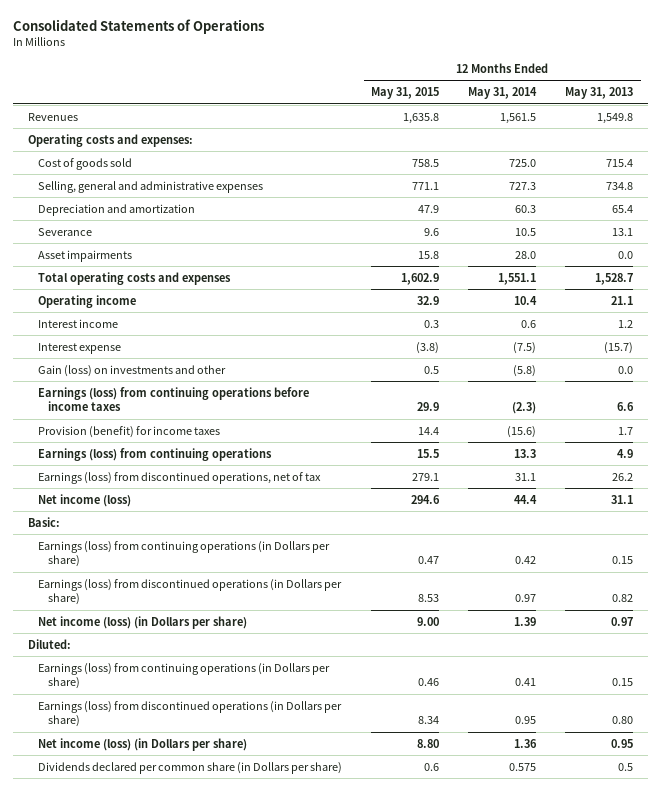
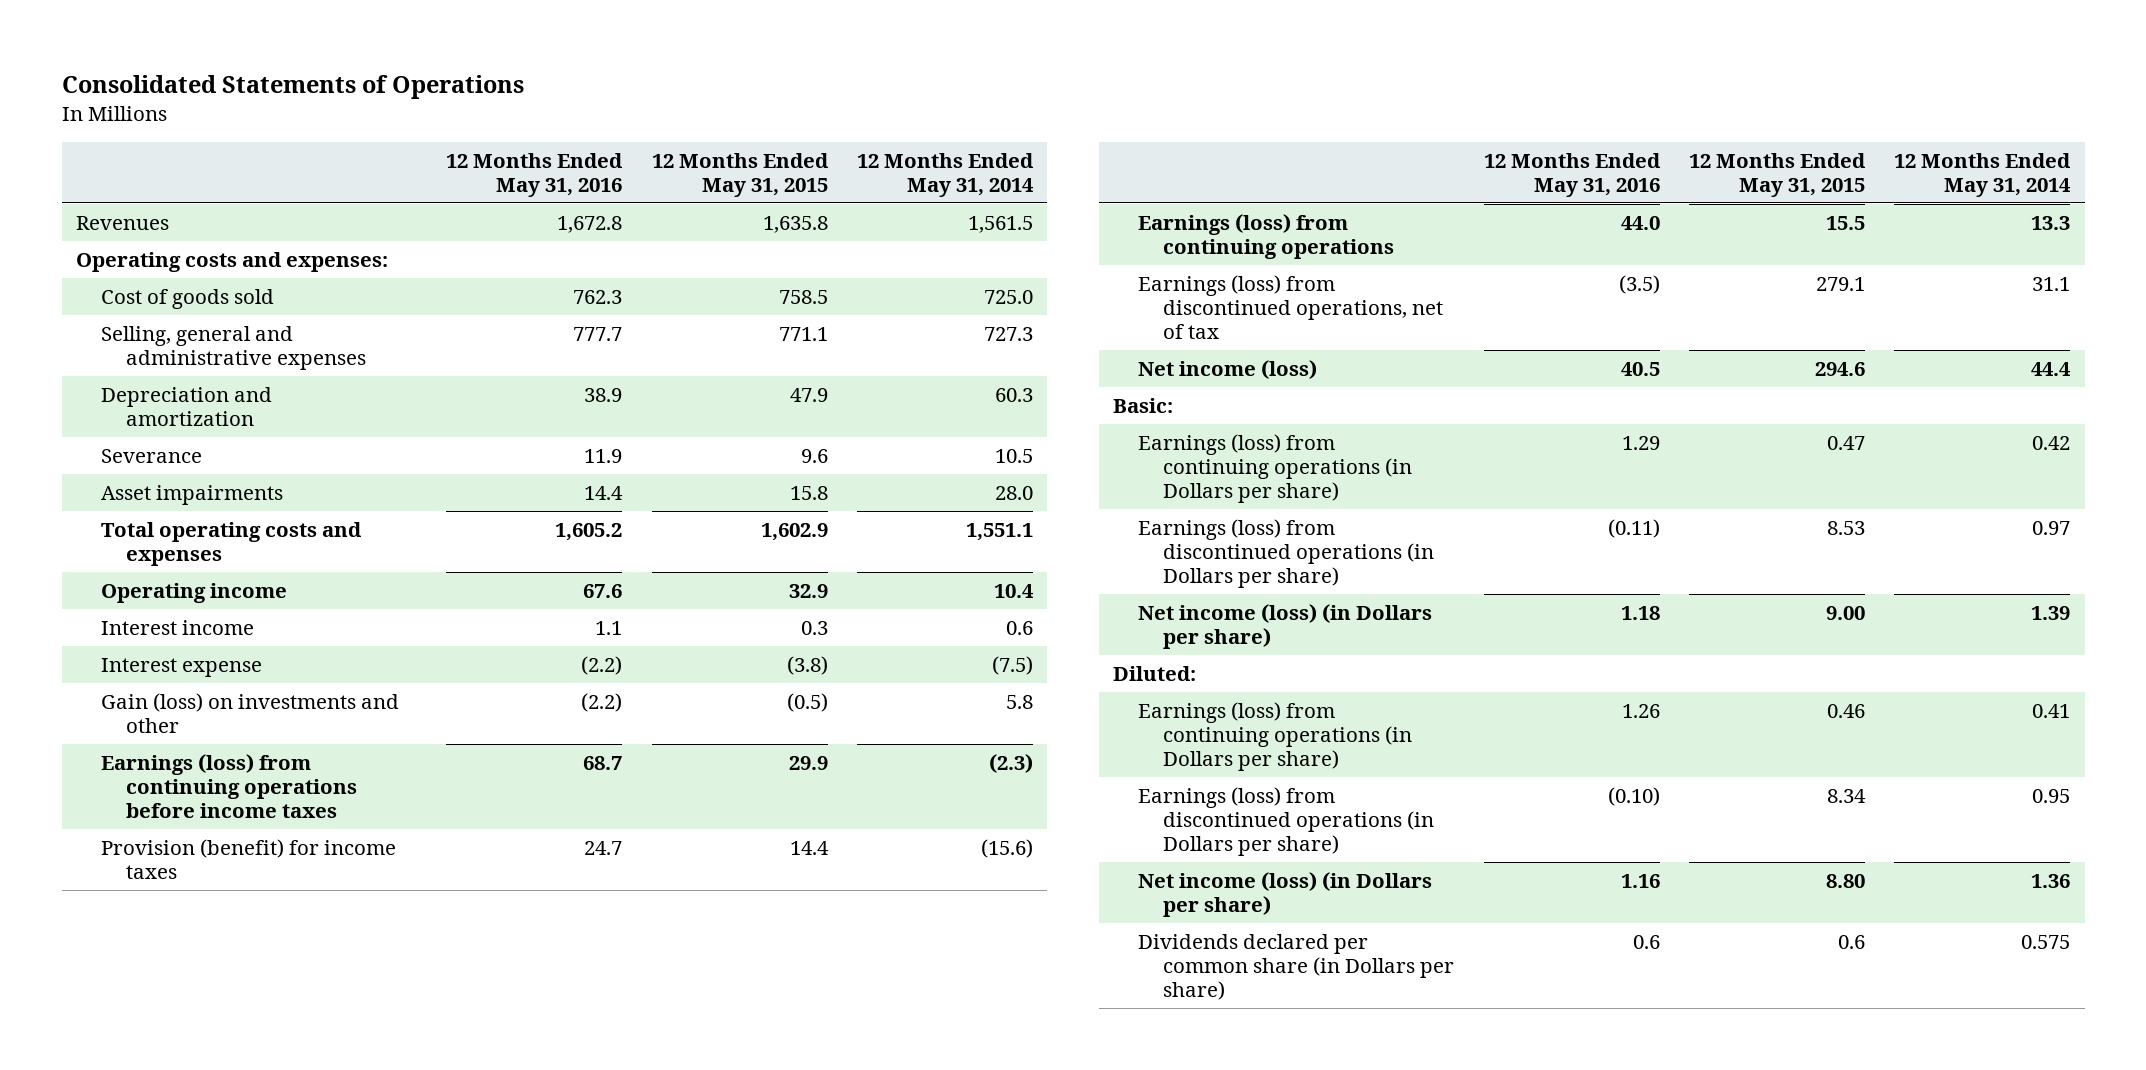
[565,87,634,100] May 31, 2013 -> none
none -> [446,152,624,197] 12 Months Ended May 31, 2016
[424,365,440,374] 0.5 -> [786,692,828,712] (0.5)
[513,364,537,377] (5.8) -> [1005,694,1033,709] 5.8

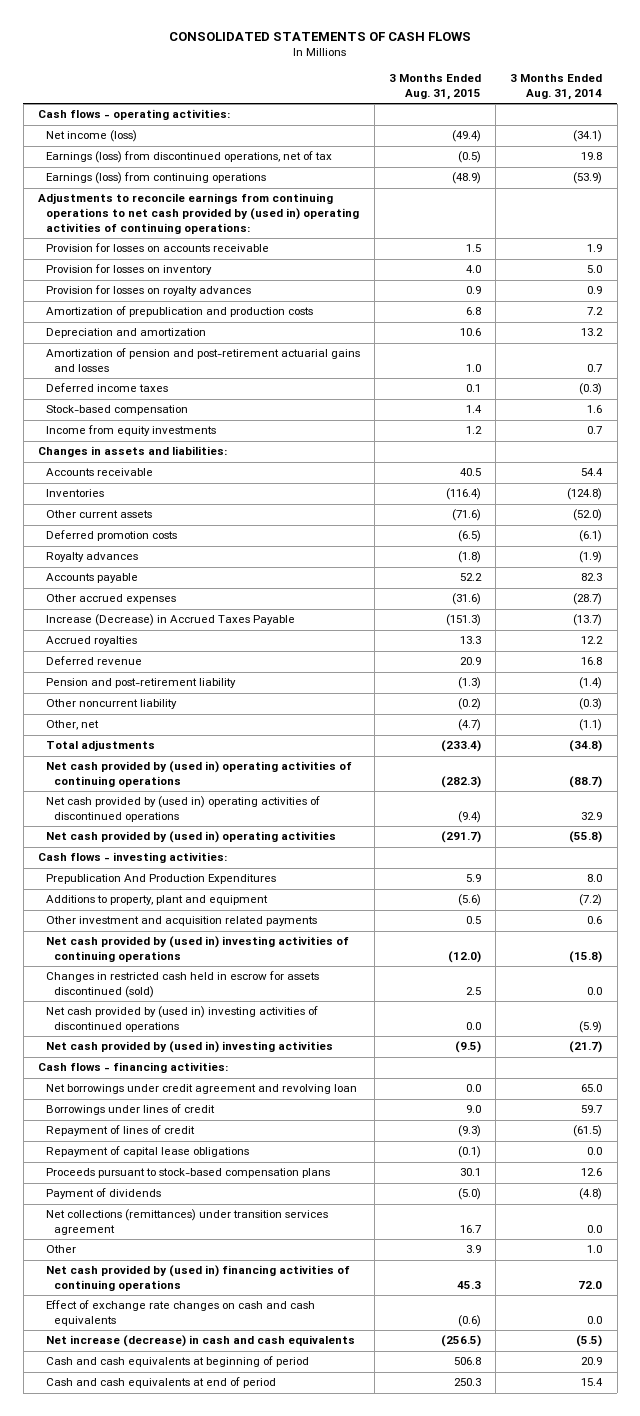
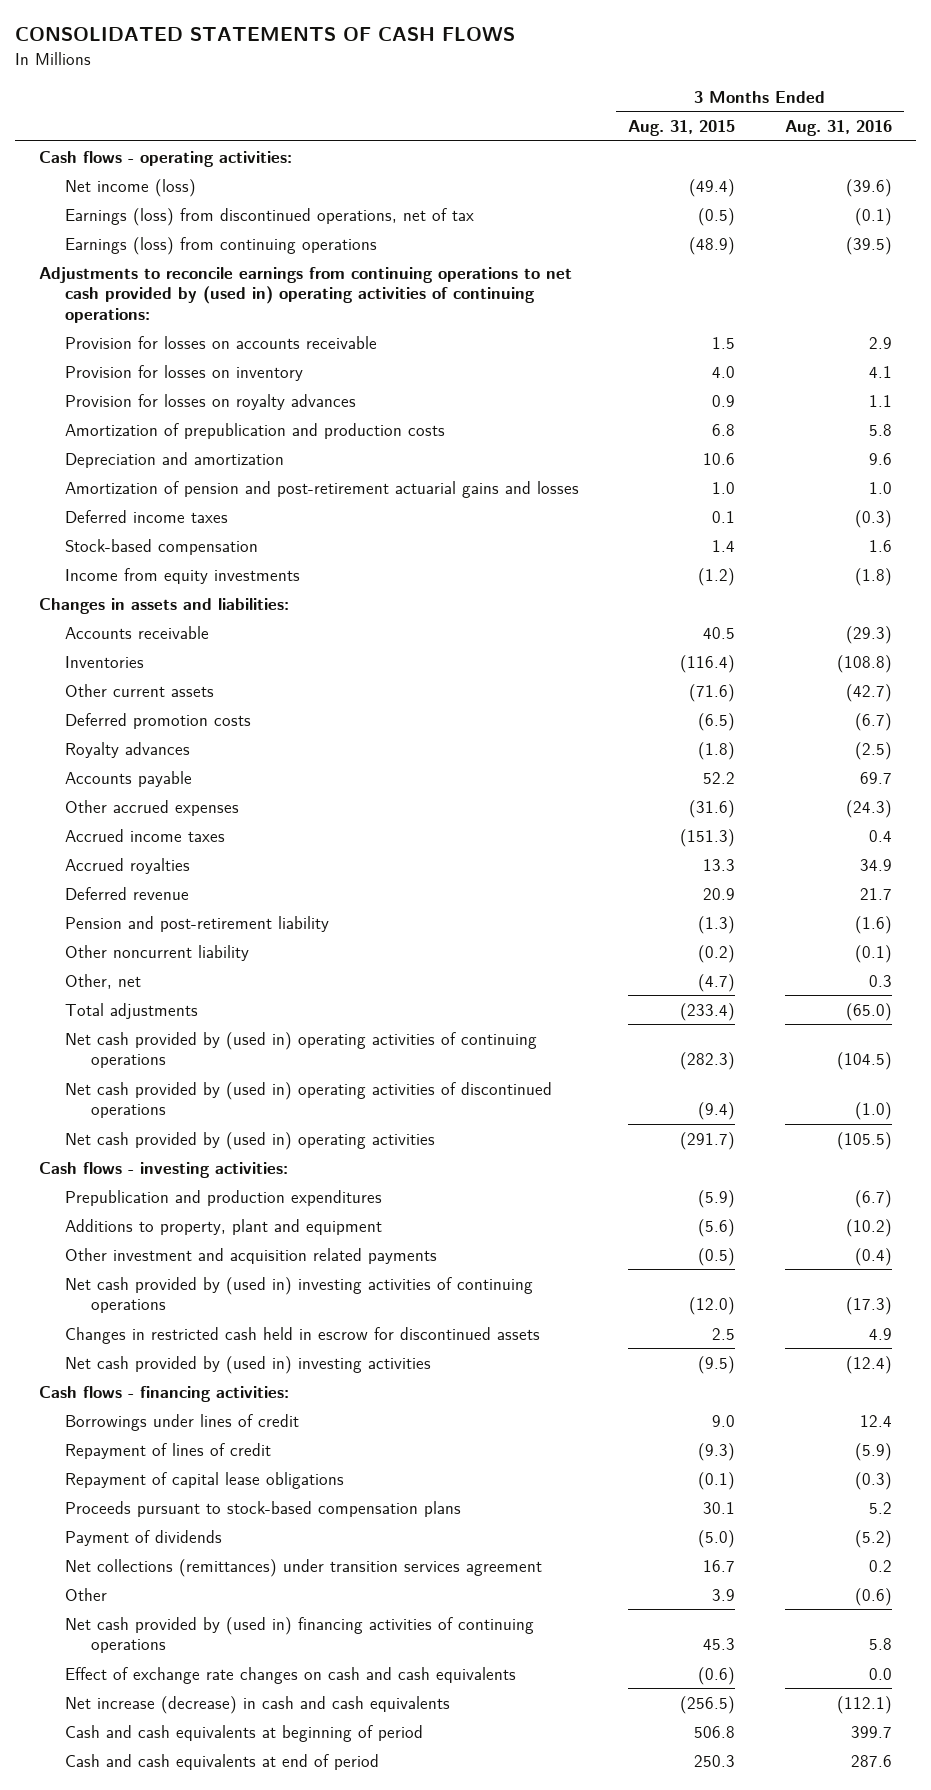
[510,73,603,100] 3 Months Ended Aug. 31, 2014 -> none
none -> [784,119,892,136] Aug. 31, 2016
[466,426,483,435] 1.2 -> [698,567,736,586] (1.2)
[45,614,295,627] Increase (Decrease) in Accrued Taxes Payable -> [65,828,226,842] Accrued income taxes
[45,874,276,885] Prepublication And Production Expenditures -> [65,1189,383,1206] Prepublication and production expenditures
[466,874,482,883] 5.9 -> [698,1189,736,1208] (5.9)
[466,916,482,925] 0.5 -> [698,1247,736,1266] (0.5)
[45,1006,318,1033] Net cash provided by (used in) investing activities of discontinued operations -> none
[45,971,319,999] Changes in restricted cash held in escrow for assets discontinued (sold) -> [65,1326,541,1344] Changes in restricted cash held in escrow for discontinued assets
[45,1084,357,1095] Net borrowings under credit agreement and revolving loan -> none

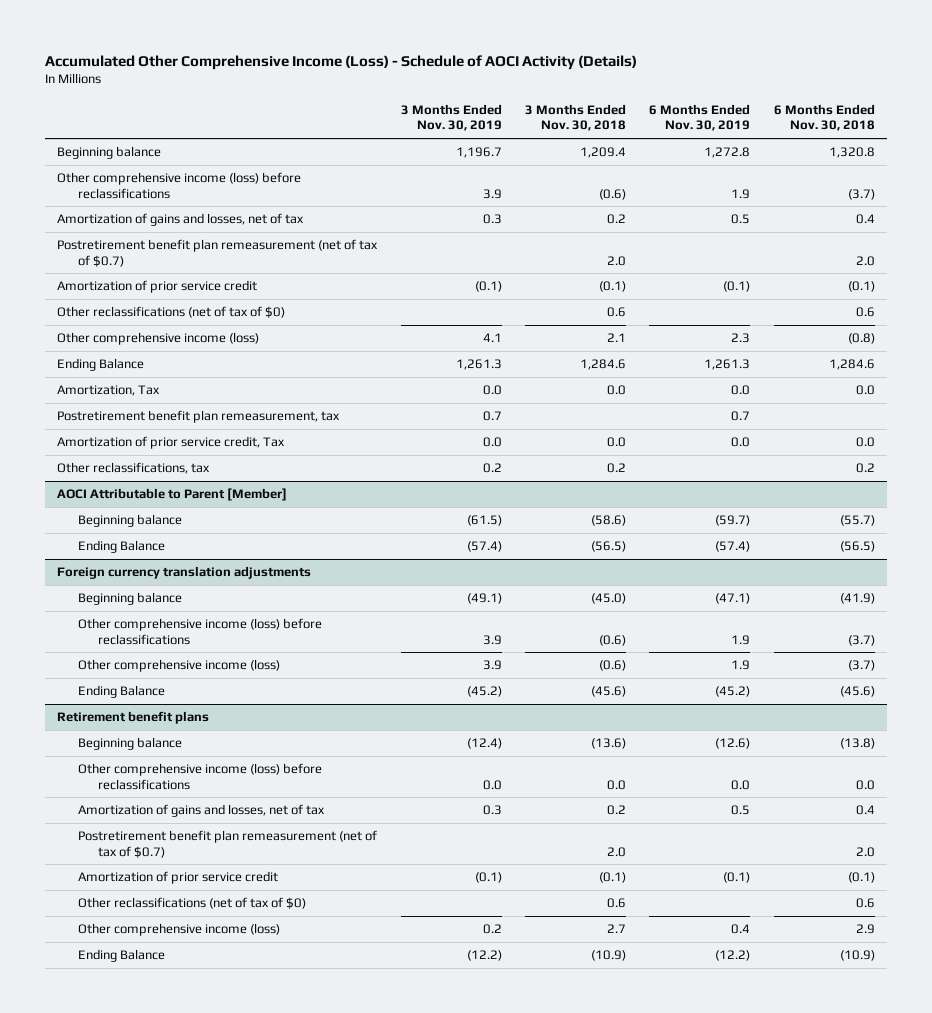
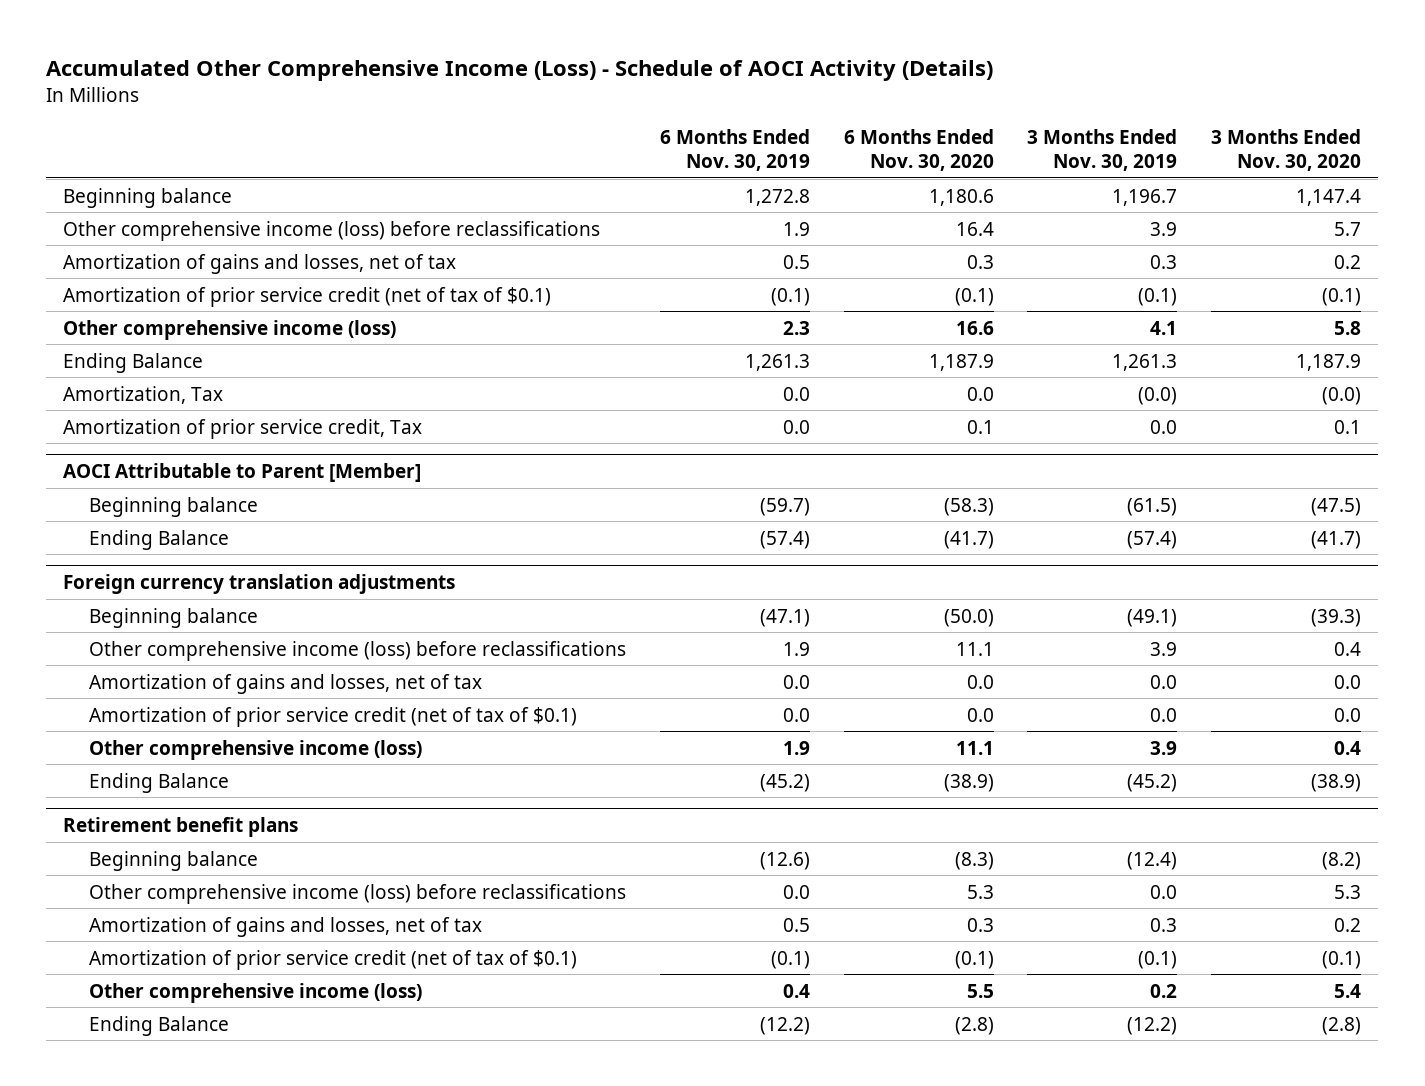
[525,103,627,132] 3 Months Ended Nov. 30, 2018 -> none
[773,103,875,132] 6 Months Ended Nov. 30, 2018 -> none
none -> [843,129,994,172] 6 Months Ended Nov. 30, 2020
none -> [1211,129,1362,172] 3 Months Ended Nov. 30, 2020
[57,239,379,267] Postretirement benefit plan remeasurement (net of tax of $0.7) -> none
[57,306,286,319] Other reclassifications (net of tax of $0) -> none
[57,280,258,294] Amortization of prior service credit -> [63,286,552,307] Amortization of prior service credit (net of tax of $0.1)
[57,410,341,424] Postretirement benefit plan remeasurement, tax -> none
[482,385,502,396] 0.0 -> [1138,386,1178,405] (0.0)
[57,462,211,475] Other reclassifications, tax -> none
none -> [88,673,482,694] Amortization of gains and losses, net of tax
none -> [88,706,577,727] Amortization of prior service credit (net of tax of $0.1)
[77,830,377,858] Postretirement benefit plan remeasurement (net of tax of $0.7) -> none
[77,897,306,910] Other reclassifications (net of tax of $0) -> none
[77,871,278,885] Amortization of prior service credit -> [88,949,577,970] Amortization of prior service credit (net of tax of $0.1)

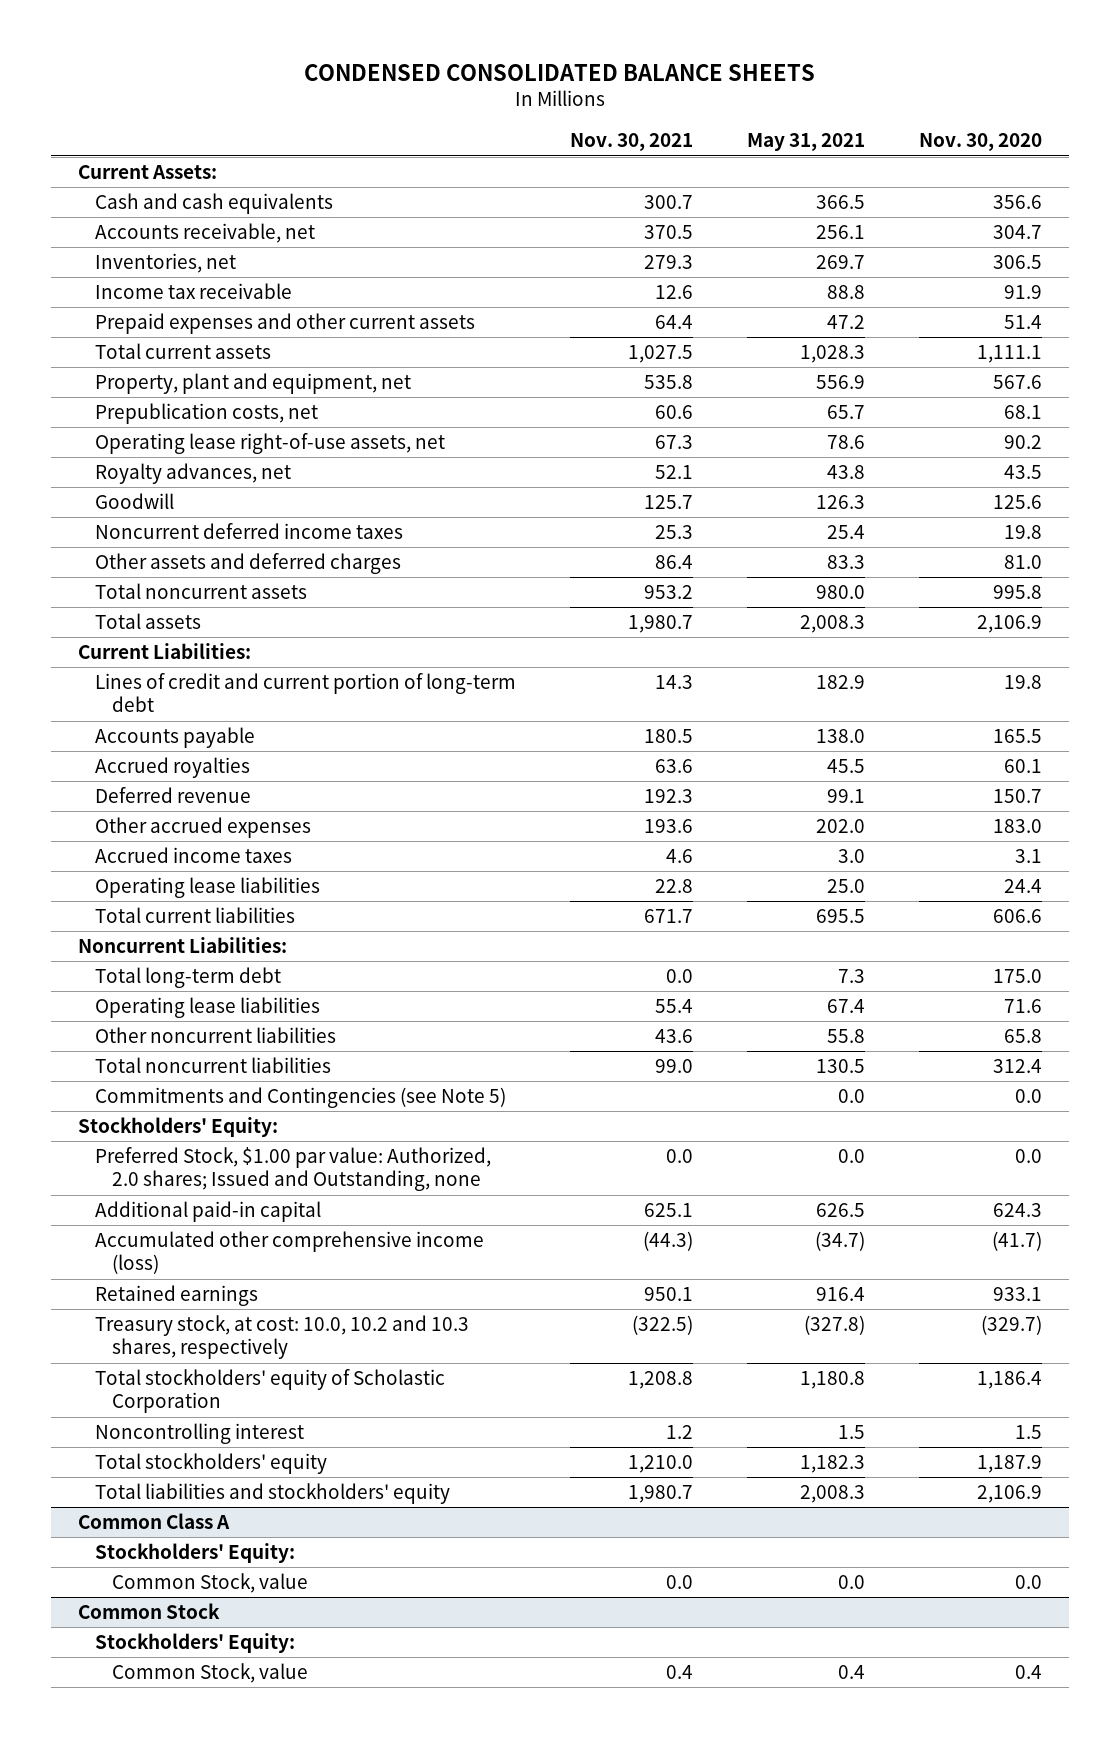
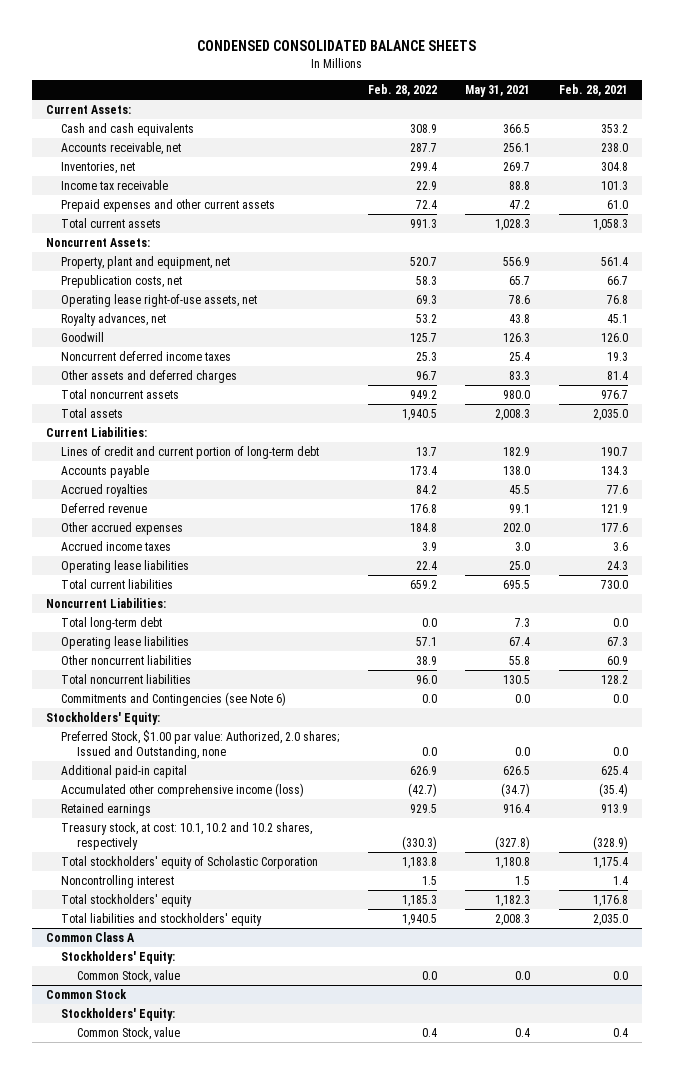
[570,133,694,152] Nov. 30, 2021 -> none
[919,133,1043,152] Nov. 30, 2020 -> none
none -> [367,83,437,96] Feb. 28, 2022
none -> [558,83,628,96] Feb. 28, 2021
none -> [46,237,151,247] Noncurrent Assets:
[95,1087,507,1109] Commitments and Contingencies (see Note 5) -> [61,691,287,706] Commitments and Contingencies (see Note 6)
[95,1315,470,1360] Treasury stock, at cost: 10.0, 10.2 and 10.3 shares, respectively -> [61,821,313,850] Treasury stock, at cost: 10.1, 10.2 and 10.2 shares, respectively

